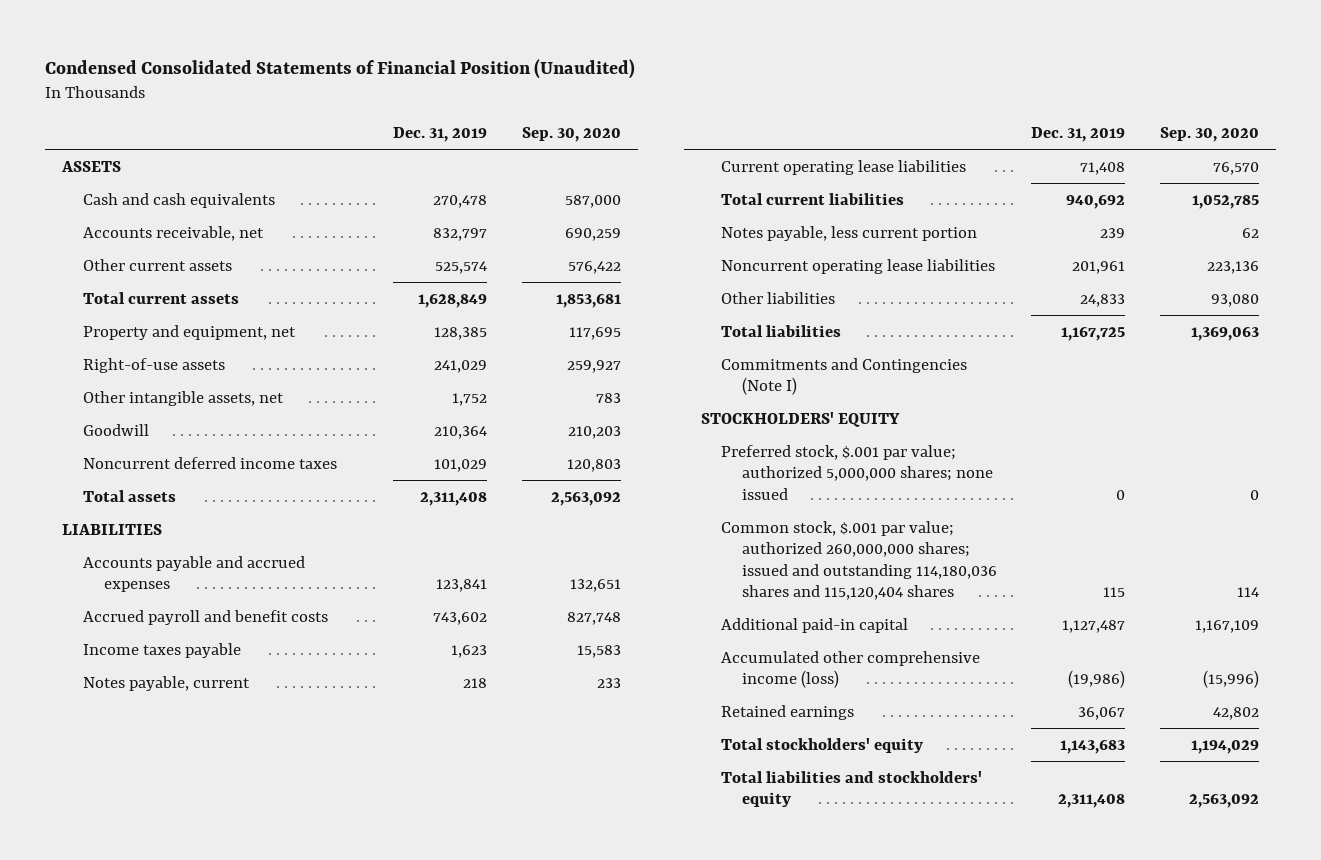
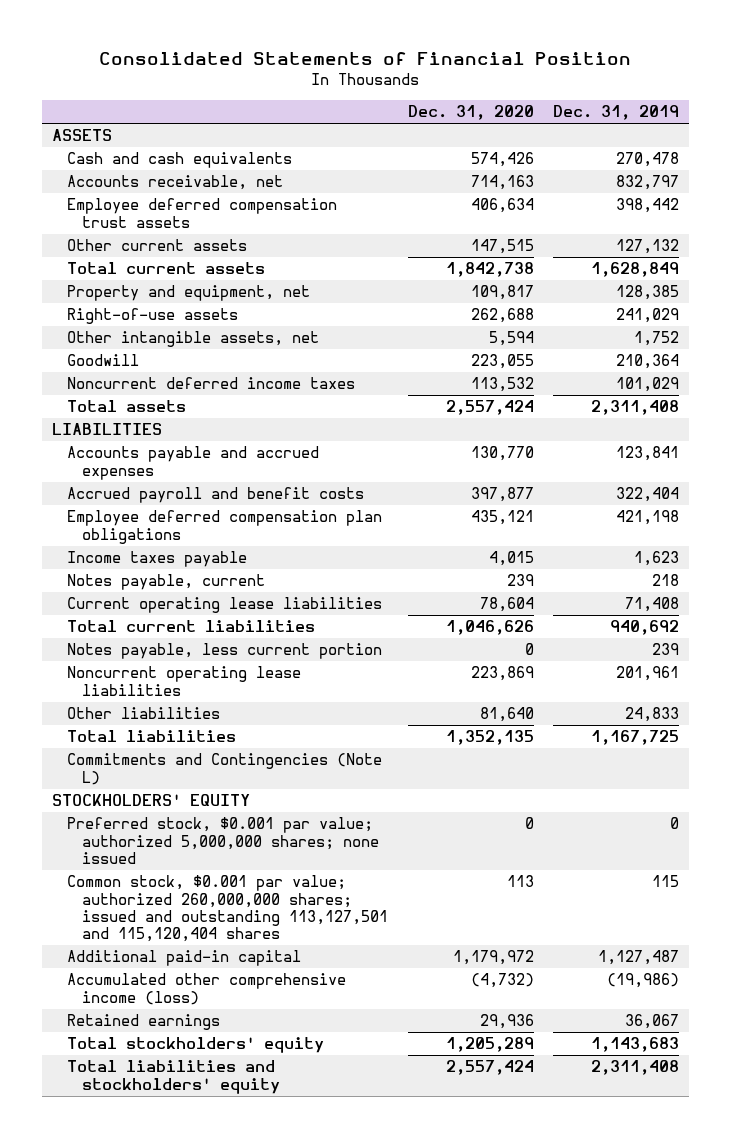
[45,58,636,79] Condensed Consolidated Statements of Financial Position (Unaudited) -> [99,51,632,65] Consolidated Statements of Financial Position
[521,127,621,143] Sep. 30, 2020 -> none
none -> [407,105,534,121] Dec. 31, 2020
none -> [67,198,338,228] Employee deferred compensation trust assets
[435,260,488,274] 525,574 -> [616,239,680,255] 127,132
[433,611,488,625] 743,602 -> [616,487,680,503] 322,404
none -> [67,510,383,544] Employee deferred compensation plan obligations
[721,357,968,396] Commitments and Contingencies (Note I) -> [67,753,383,785] Commitments and Contingencies (Note L)
[721,444,993,500] Preferred stock, $.001 par value; authorized 5,000,000 shares; none issued -> [67,817,380,864] Preferred stock, $0.001 par value; authorized 5,000,000 shares; none issued
[721,520,997,601] Common stock, $.001 par value; authorized 260,000,000 shares; issued and outstanding 114,180,036 shares and 115,120,404 shares -> [67,875,389,943] Common stock, $0.001 par value; authorized 260,000,000 shares; issued and outstanding 113,127,501 and 115,120,404 shares

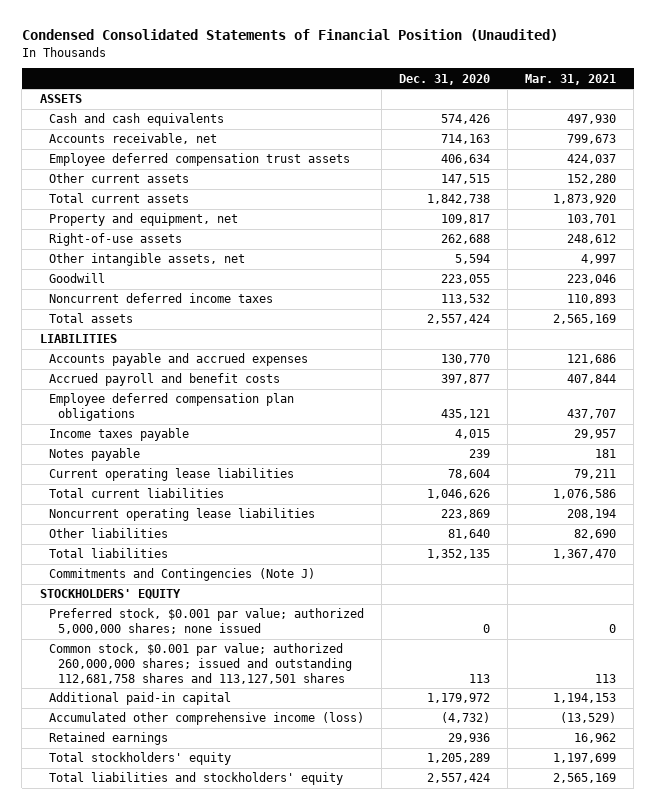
[99,51,632,65] Consolidated Statements of Financial Position -> [21,29,558,42] Condensed Consolidated Statements of Financial Position (Unaudited)
[553,105,680,121] Dec. 31, 2019 -> none
none -> [525,73,617,85] Mar. 31, 2021
[67,574,266,591] Notes payable, current -> [48,448,140,462] Notes payable
[67,643,383,660] Notes payable, less current portion -> none
[67,753,383,785] Commitments and Contingencies (Note L) -> [48,568,315,582] Commitments and Contingencies (Note J)
[67,875,389,943] Common stock, $0.001 par value; authorized 260,000,000 shares; issued and outstanding 113,127,501 and 115,120,404 shares -> [48,643,352,684] Common stock, $0.001 par value; authorized 260,000,000 shares; issued and outstanding 112,681,758 shares and 113,127,501 shares

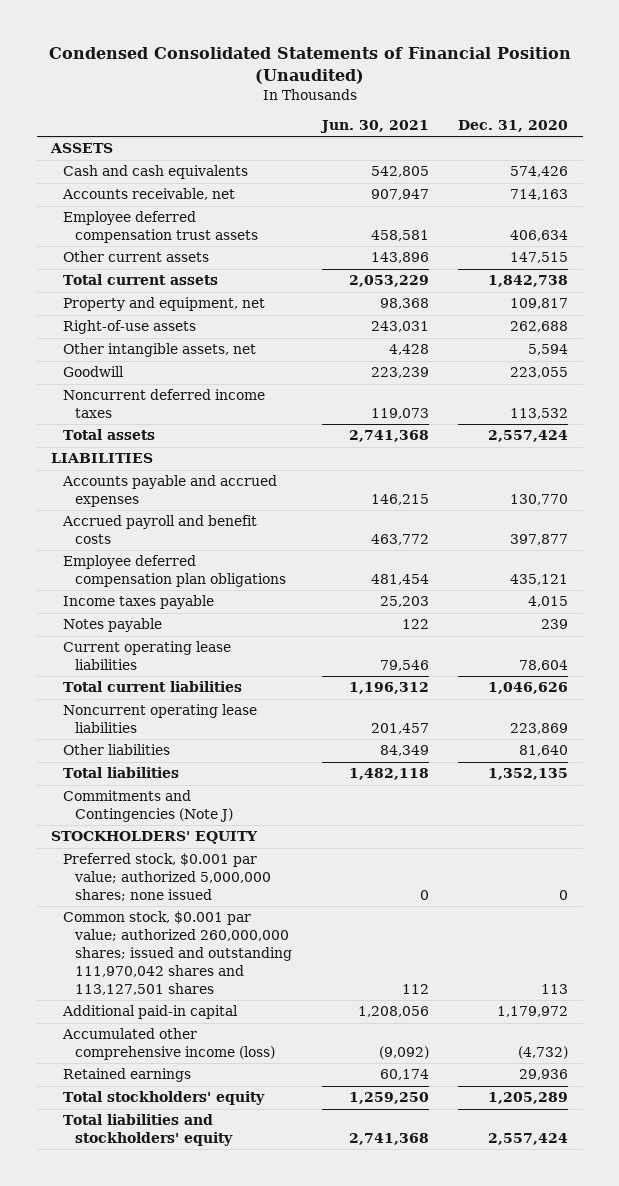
[525,73,617,85] Mar. 31, 2021 -> none
none -> [319,120,429,134] Jun. 30, 2021
[48,643,352,684] Common stock, $0.001 par value; authorized 260,000,000 shares; issued and outstanding 112,681,758 shares and 113,127,501 shares -> [63,911,293,995] Common stock, $0.001 par value; authorized 260,000,000 shares; issued and outstanding 111,970,042 shares and 113,127,501 shares

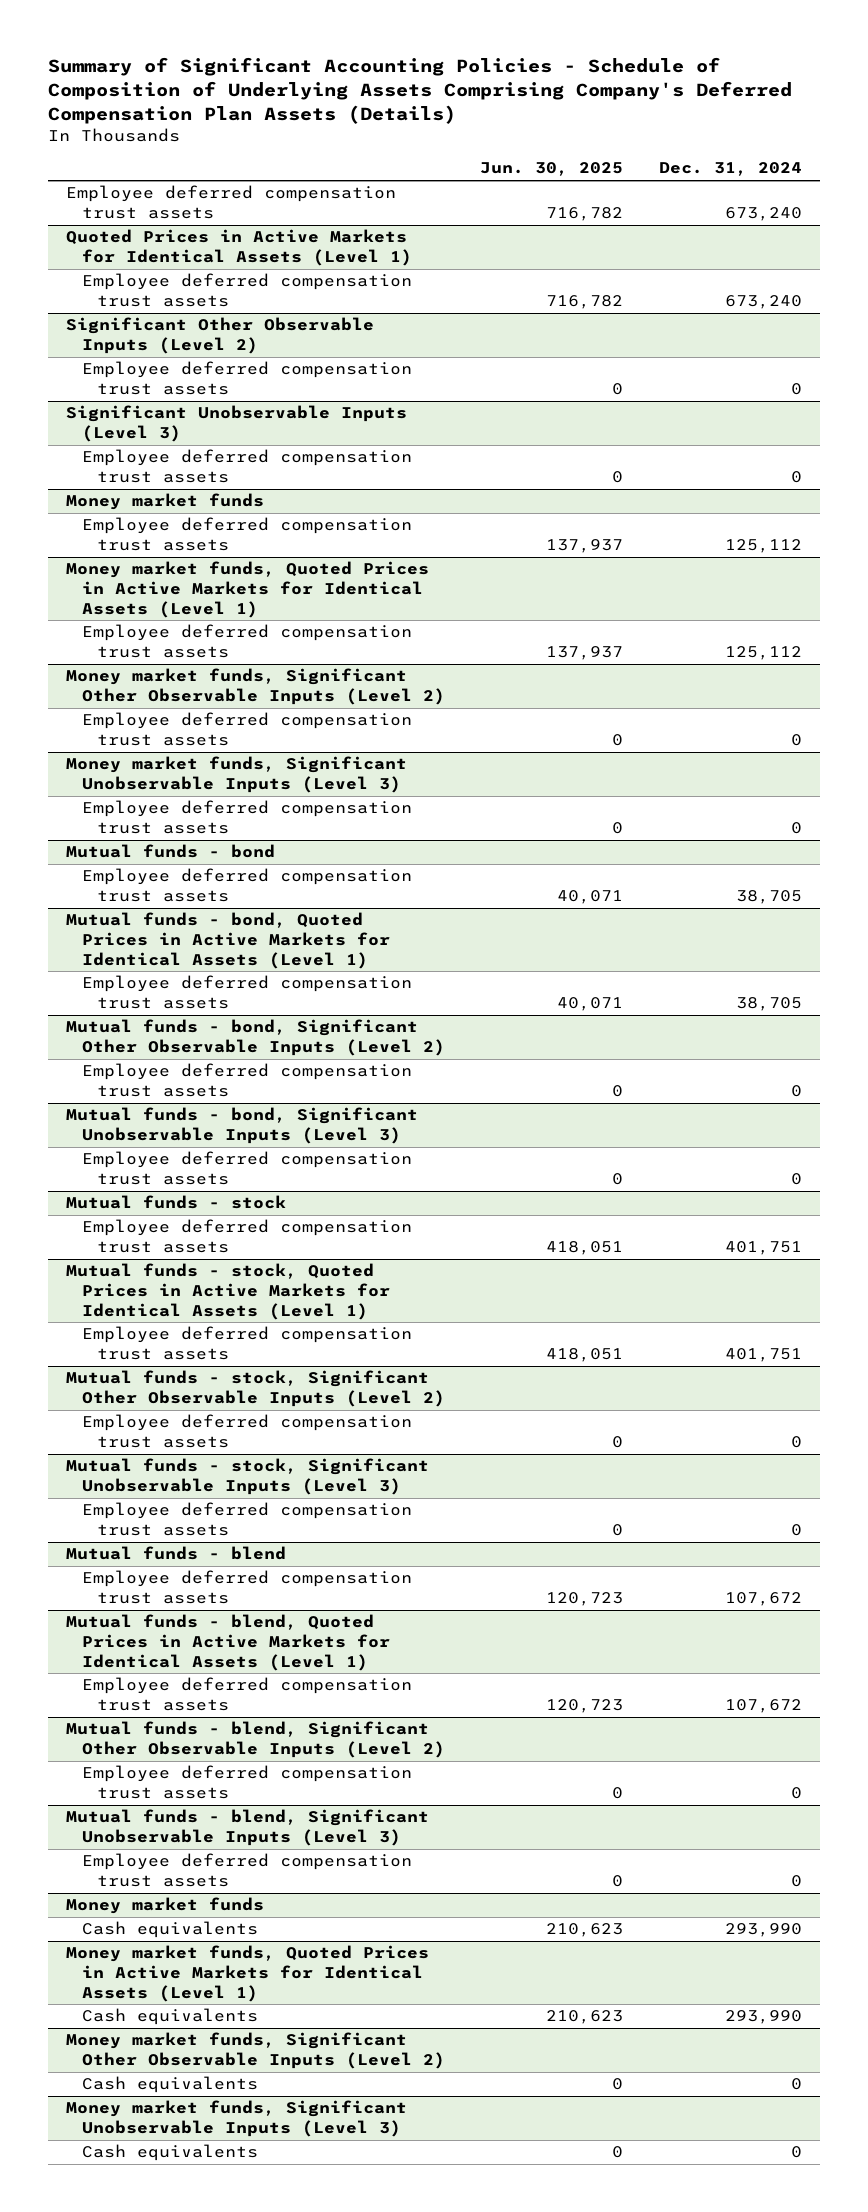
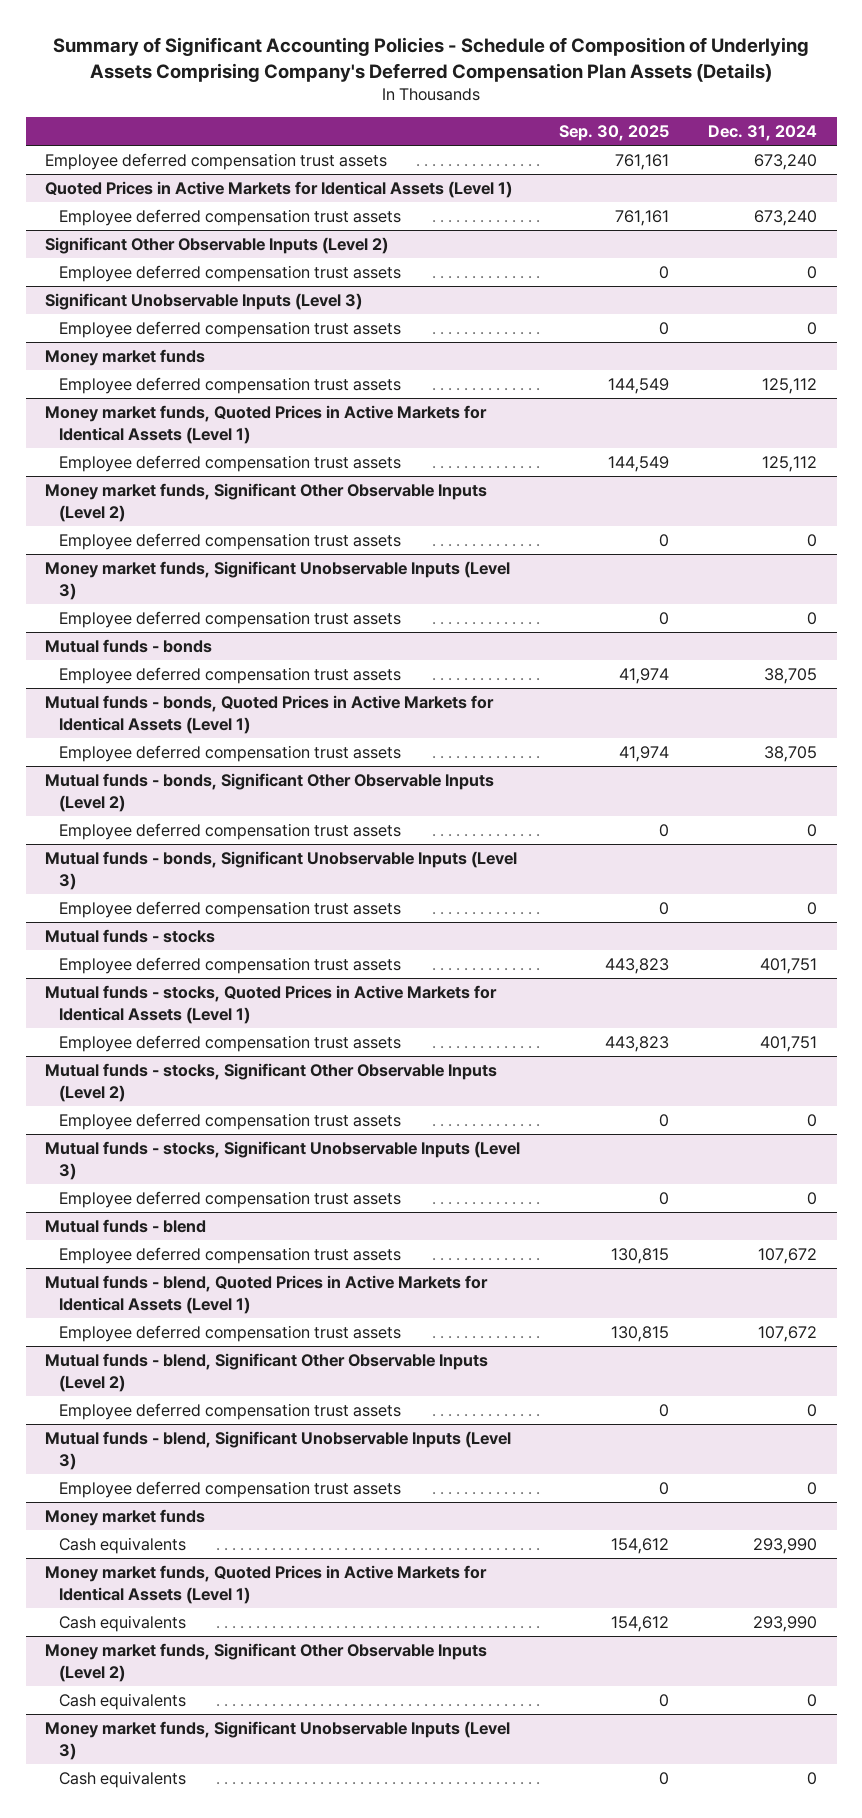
[480,162,624,177] Jun. 30, 2025 -> none
none -> [559,124,670,141] Sep. 30, 2025
[66,844,276,859] Mutual funds - bond -> [45,639,213,654] Mutual funds - bonds
[66,912,390,969] Mutual funds - bond, Quoted Prices in Active Markets for Identical Assets (Level 1) -> [45,695,495,734] Mutual funds - bonds, Quoted Prices in Active Markets for Identical Assets (Level 1)
[66,1019,445,1056] Mutual funds - bond, Significant Other Observable Inputs (Level 2) -> [45,773,495,812] Mutual funds - bonds, Significant Other Observable Inputs (Level 2)
[66,1107,419,1144] Mutual funds - bond, Significant Unobservable Inputs (Level 3) -> [45,851,518,890] Mutual funds - bonds, Significant Unobservable Inputs (Level 3)
[66,1195,287,1210] Mutual funds - stock -> [45,929,216,944] Mutual funds - stocks
[66,1263,390,1320] Mutual funds - stock, Quoted Prices in Active Markets for Identical Assets (Level 1) -> [45,985,498,1024] Mutual funds - stocks, Quoted Prices in Active Markets for Identical Assets (Level 1)
[66,1370,445,1407] Mutual funds - stock, Significant Other Observable Inputs (Level 2) -> [45,1063,498,1102] Mutual funds - stocks, Significant Other Observable Inputs (Level 2)
[66,1458,430,1495] Mutual funds - stock, Significant Unobservable Inputs (Level 3) -> [45,1141,521,1180] Mutual funds - stocks, Significant Unobservable Inputs (Level 3)

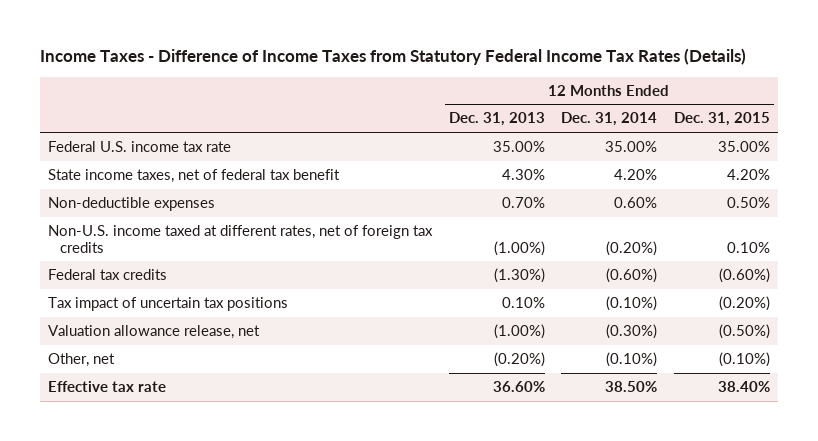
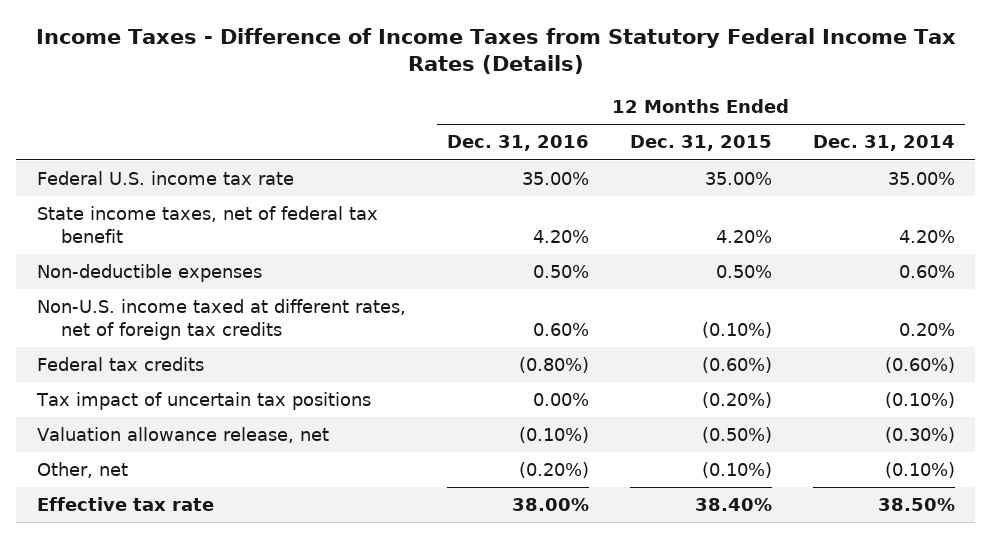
[448,112,545,127] Dec. 31, 2013 -> none
none -> [446,135,589,152] Dec. 31, 2016
[606,240,658,256] (0.20%) -> [898,322,955,336] 0.20%
[727,241,771,253] 0.10% -> [701,321,772,338] (0.10%)

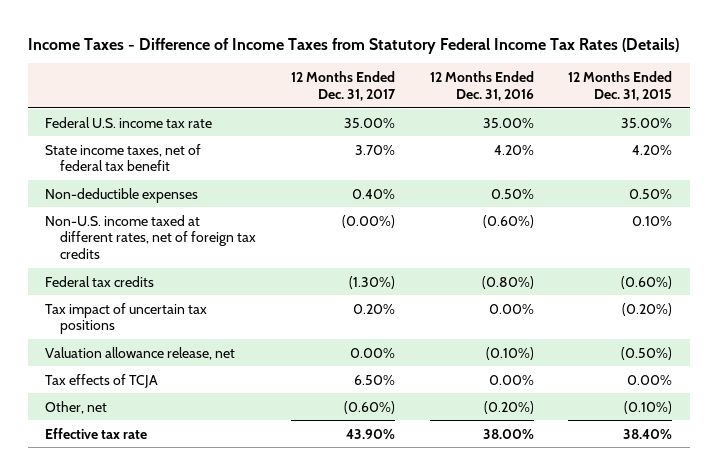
[812,135,955,152] Dec. 31, 2014 -> none
none -> [290,70,396,101] 12 Months Ended Dec. 31, 2017
[532,322,589,336] 0.60% -> [482,214,534,228] (0.60%)
[701,321,772,338] (0.10%) -> [632,215,673,226] 0.10%
none -> [45,373,159,388] Tax effects of TCJA

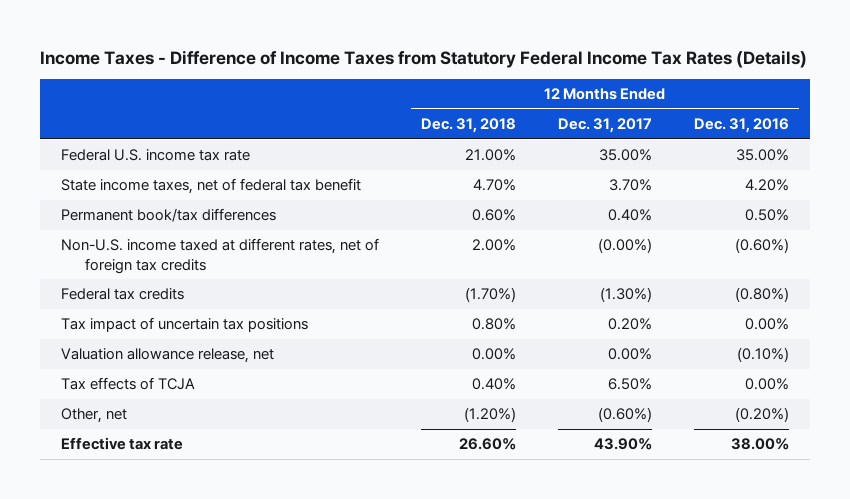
[568,70,673,101] 12 Months Ended Dec. 31, 2015 -> none
none -> [421,118,517,134] Dec. 31, 2018
[45,187,199,203] Non-deductible expenses -> none
none -> [61,208,277,223] Permanent book/tax differences

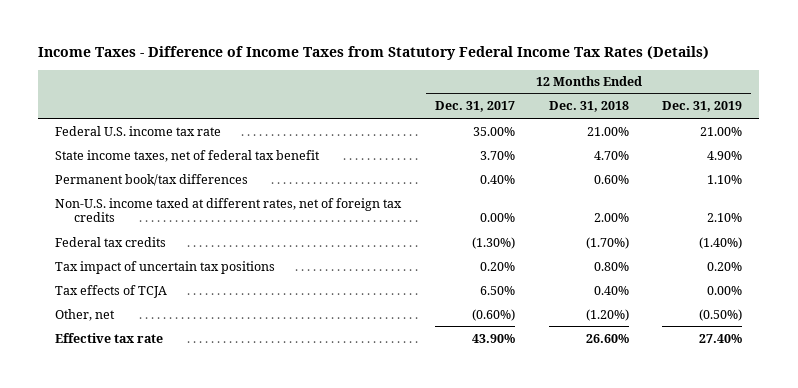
[693,118,789,134] Dec. 31, 2016 -> none
none -> [662,101,743,113] Dec. 31, 2019
[597,238,652,254] (0.00%) -> [479,213,515,223] 0.00%
[61,348,275,364] Valuation allowance release, net -> none

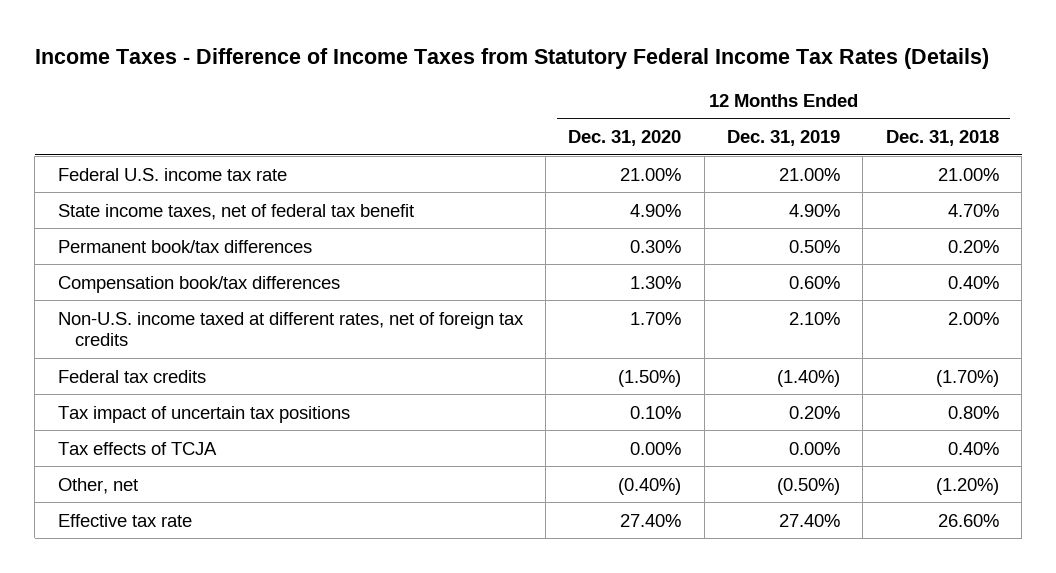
[434,101,515,113] Dec. 31, 2017 -> none
none -> [568,130,682,147] Dec. 31, 2020
[593,174,629,184] 0.60% -> [947,239,999,253] 0.20%
[707,174,743,184] 1.10% -> [789,239,841,253] 0.50%
none -> [57,275,340,293] Compensation book/tax differences

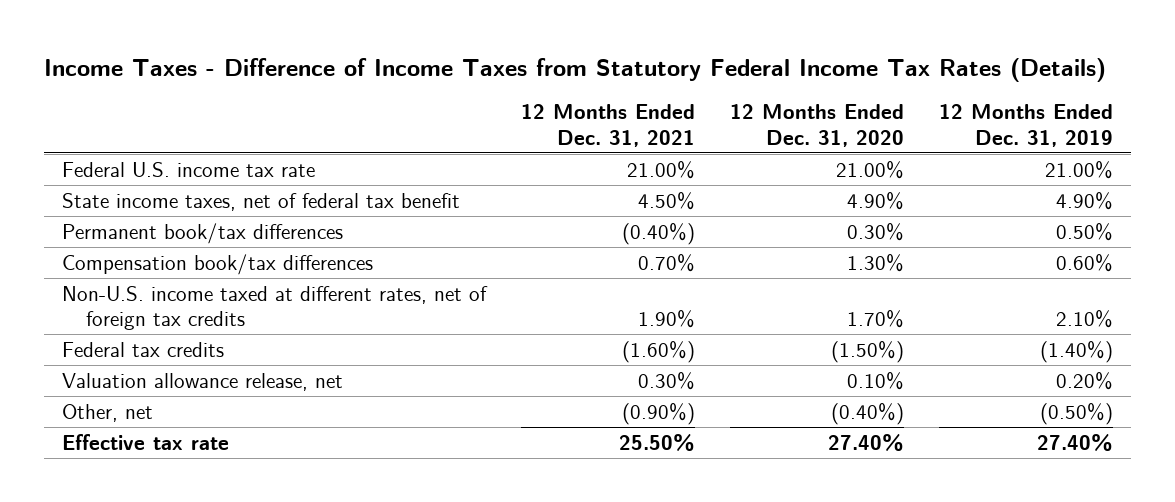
[885,130,999,147] Dec. 31, 2018 -> none
none -> [520,104,695,147] 12 Months Ended Dec. 31, 2021
[57,405,350,423] Tax impact of uncertain tax positions -> none
[57,441,217,455] Tax effects of TCJA -> none
none -> [61,372,343,391] Valuation allowance release, net

